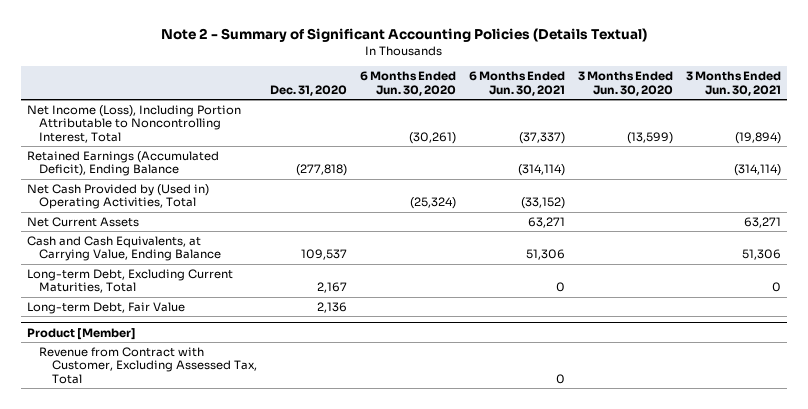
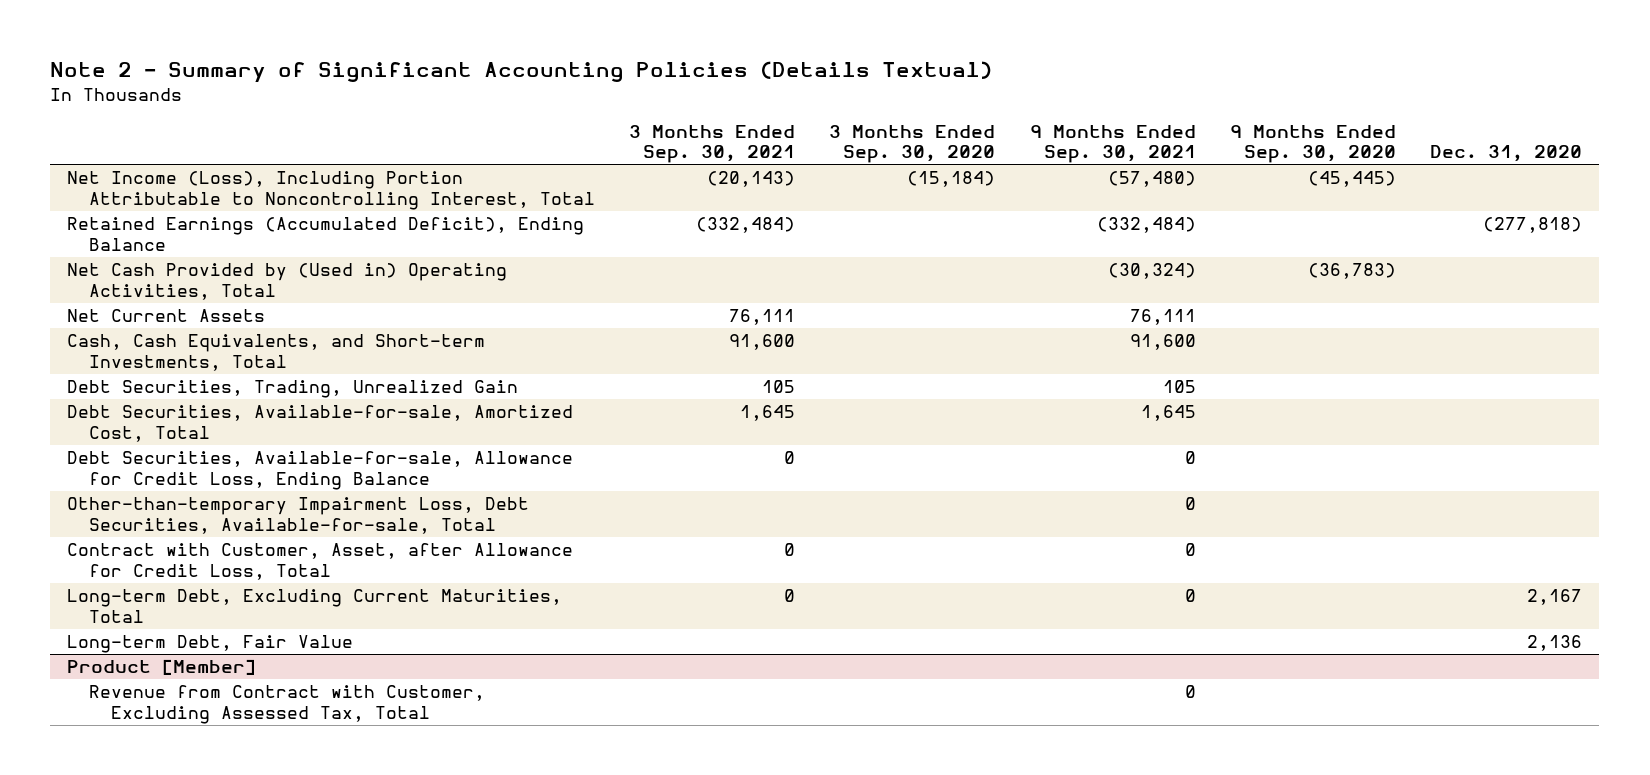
[359,71,456,96] 6 Months Ended Jun. 30, 2020 -> none
[468,71,565,96] 6 Months Ended Jun. 30, 2021 -> none
[577,71,673,96] 3 Months Ended Jun. 30, 2020 -> none
[685,71,781,96] 3 Months Ended Jun. 30, 2021 -> none
none -> [629,124,796,164] 3 Months Ended Sep. 30, 2021
none -> [829,124,996,164] 3 Months Ended Sep. 30, 2020
none -> [1029,124,1196,164] 9 Months Ended Sep. 30, 2021
none -> [1229,124,1396,164] 9 Months Ended Sep. 30, 2020
[27,235,222,262] Cash and Cash Equivalents, at Carrying Value, Ending Balance -> none
none -> [67,334,486,371] Cash, Cash Equivalents, and Short-term Investments, Total
none -> [67,380,519,399] Debt Securities, Trading, Unrealized Gain
none -> [67,405,574,442] Debt Securities, Available-for-sale, Amortized Cost, Total
none -> [67,451,574,490] Debt Securities, Available-for-sale, Allowance for Credit Loss, Ending Balance
none -> [67,497,530,534] Other-than-temporary Impairment Loss, Debt Securities, Available-for-sale, Total
none -> [67,543,574,580] Contract with Customer, Asset, after Allowance for Credit Loss, Total

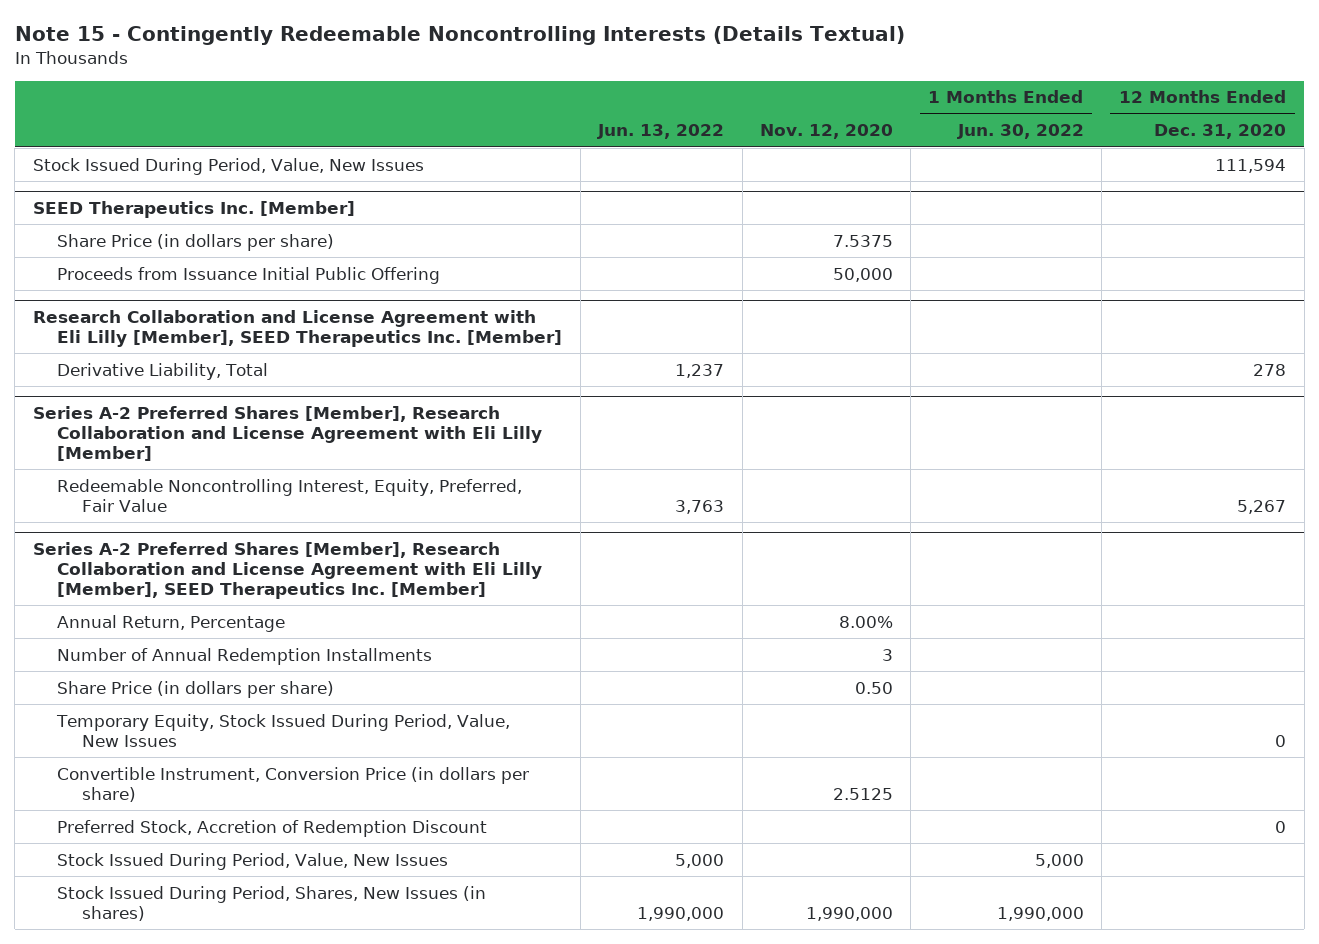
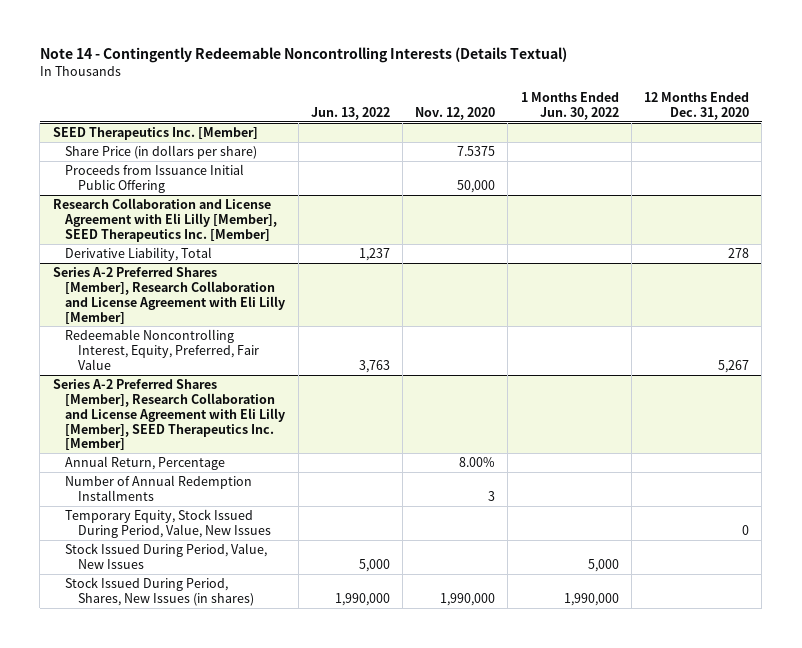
[14,26,905,46] Note 15 - Contingently Redeemable Noncontrolling Interests (Details Textual) -> [39,47,567,64] Note 14 - Contingently Redeemable Noncontrolling Interests (Details Textual)
[32,157,424,175] Stock Issued During Period, Value, New Issues -> none
[57,680,335,698] Share Price (in dollars per share) -> none
[57,766,530,802] Convertible Instrument, Conversion Price (in dollars per share) -> none
[57,819,488,837] Preferred Stock, Accretion of Redemption Discount -> none

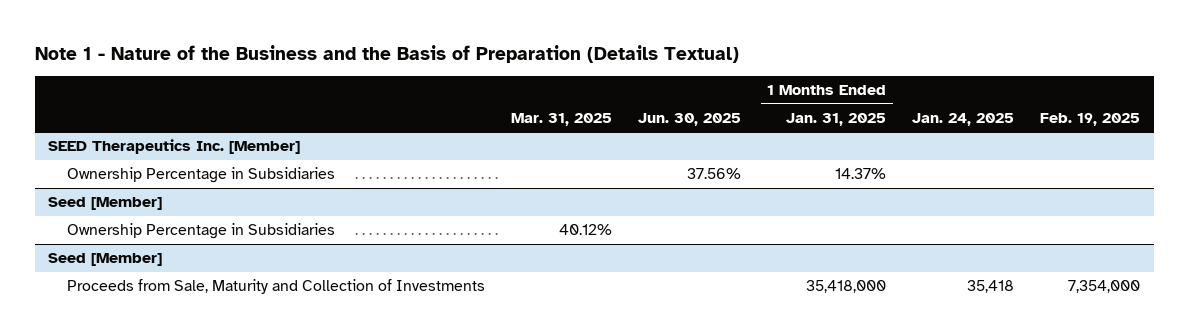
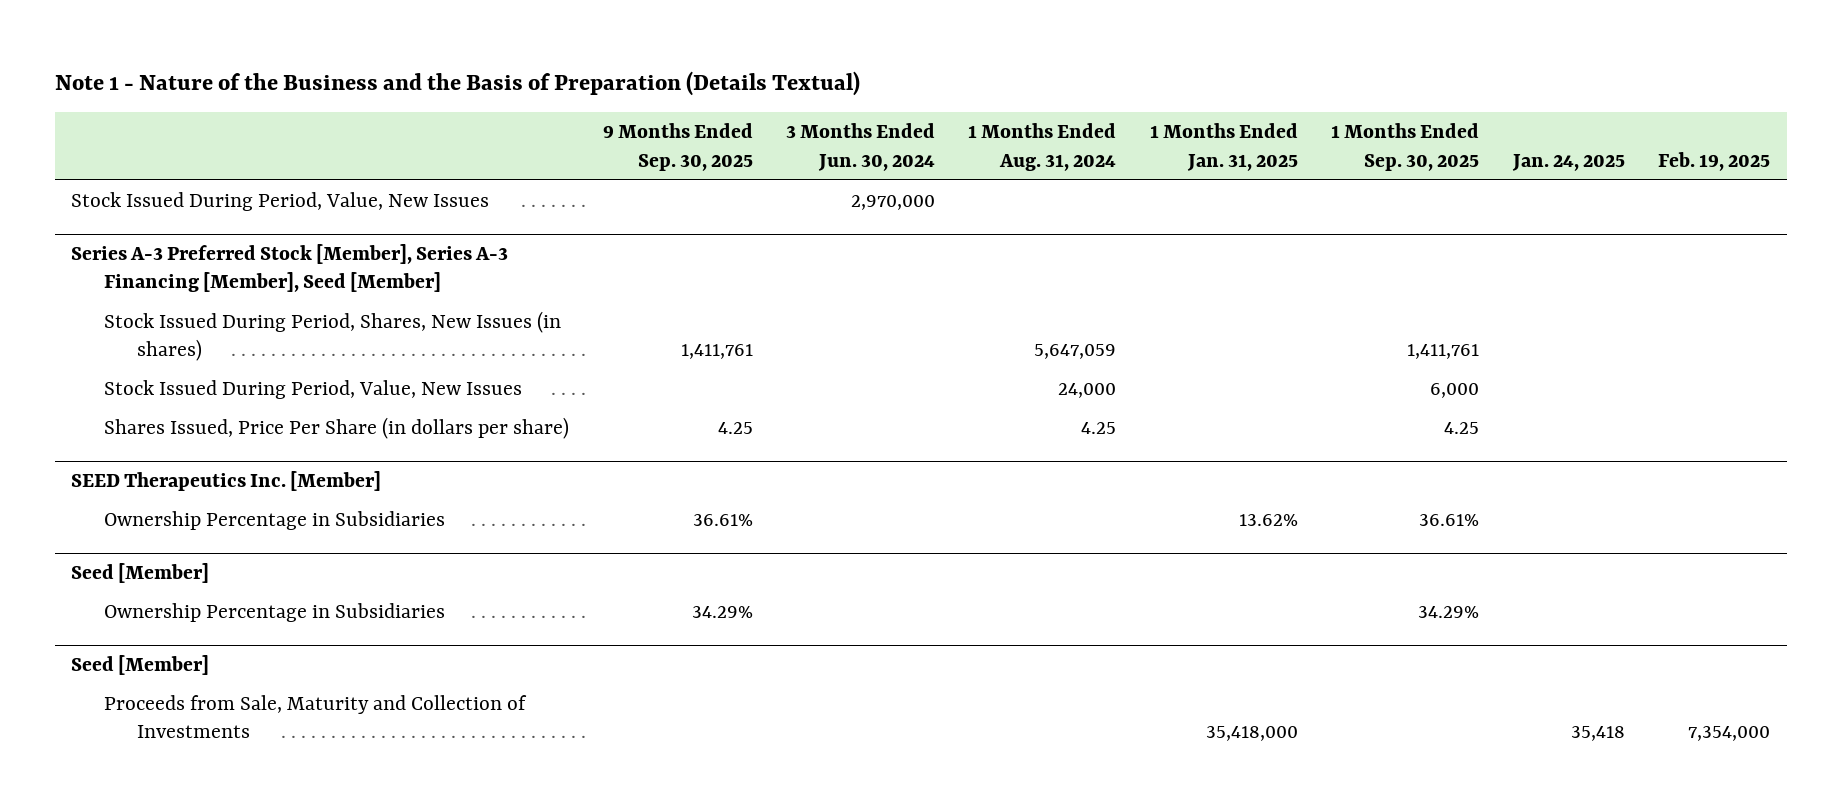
[511,112,613,126] Mar. 31, 2025 -> none
[638,112,742,126] Jun. 30, 2025 -> none
none -> [602,123,753,171] 9 Months Ended Sep. 30, 2025
none -> [786,123,936,171] 3 Months Ended Jun. 30, 2024
none -> [968,123,1117,171] 1 Months Ended Aug. 31, 2024
none -> [1331,123,1480,171] 1 Months Ended Sep. 30, 2025
none -> [71,192,490,212] Stock Issued During Period, Value, New Issues
none -> [71,244,509,293] Series A-3 Preferred Stock [Member], Series A-3 Financing [Member], Seed [Member]
none -> [104,311,562,362] Stock Issued During Period, Shares, New Issues (in shares)
none -> [104,380,523,400] Stock Issued During Period, Value, New Issues
none -> [104,417,570,440] Shares Issued, Price Per Share (in dollars per share)
[835,168,887,180] 14.37% -> [1238,514,1298,527] 13.62%

